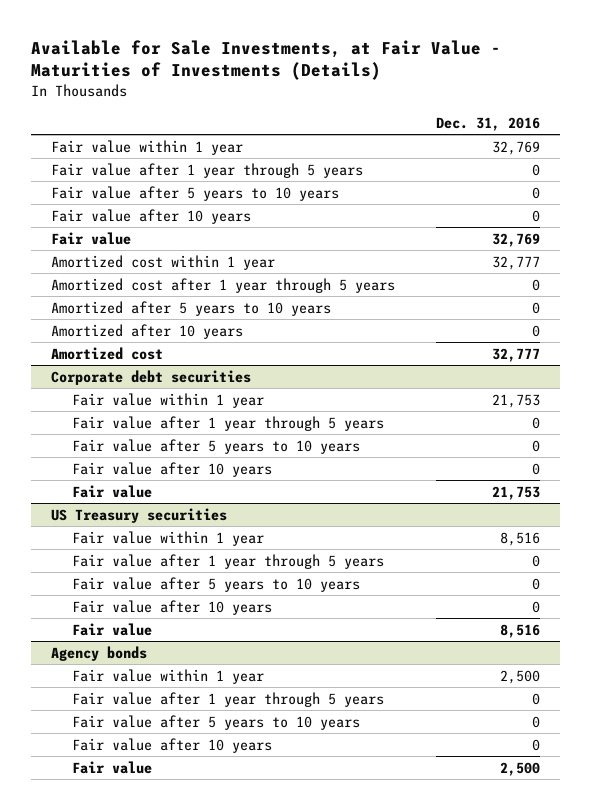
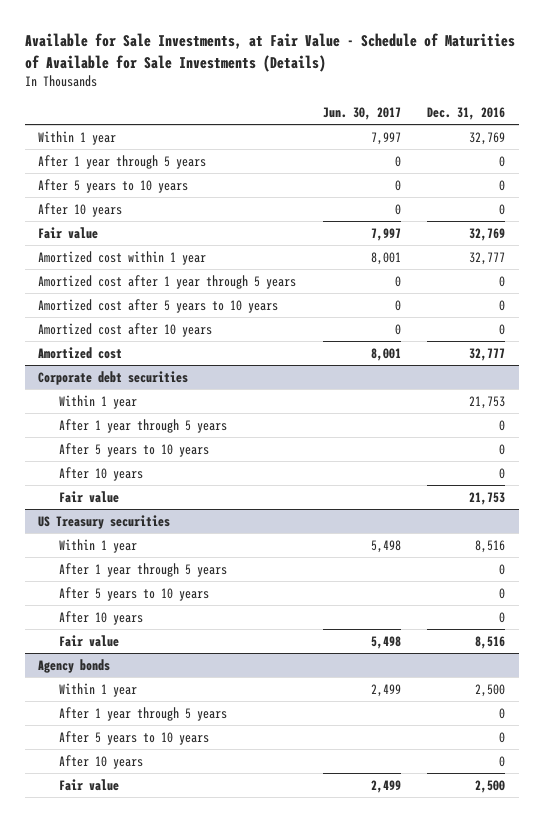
[30,39,501,81] Available for Sale Investments, at Fair Value - Maturities of Investments (Details) -> [25,33,516,72] Available for Sale Investments, at Fair Value - Schedule of Maturities of Available for Sale Investments (Details)
none -> [322,106,401,120] Jun. 30, 2017
[51,139,244,155] Fair value within 1 year -> [38,130,117,145] Within 1 year
[51,162,364,178] Fair value after 1 year through 5 years -> [38,154,207,169] After 1 year through 5 years
[51,185,340,201] Fair value after 5 years to 10 years -> [38,178,189,193] After 5 years to 10 years
[51,208,252,224] Fair value after 10 years -> [38,202,123,217] After 10 years
[51,300,332,316] Amortized after 5 years to 10 years -> [38,298,279,313] Amortized cost after 5 years to 10 years
[51,323,244,339] Amortized after 10 years -> [38,322,213,337] Amortized cost after 10 years
[71,392,264,408] Fair value within 1 year -> [59,394,138,409] Within 1 year
[71,415,384,431] Fair value after 1 year through 5 years -> [59,418,228,433] After 1 year through 5 years
[71,438,360,454] Fair value after 5 years to 10 years -> [59,442,210,457] After 5 years to 10 years
[71,461,272,477] Fair value after 10 years -> [59,466,144,481] After 10 years
[71,530,264,546] Fair value within 1 year -> [59,538,138,553] Within 1 year
[71,553,384,569] Fair value after 1 year through 5 years -> [59,562,228,577] After 1 year through 5 years
[71,576,360,592] Fair value after 5 years to 10 years -> [59,586,210,601] After 5 years to 10 years
[71,599,272,615] Fair value after 10 years -> [59,610,144,625] After 10 years
[71,668,264,684] Fair value within 1 year -> [59,682,138,697] Within 1 year
[71,691,384,707] Fair value after 1 year through 5 years -> [59,706,228,721] After 1 year through 5 years
[71,714,360,730] Fair value after 5 years to 10 years -> [59,730,210,745] After 5 years to 10 years
[71,737,272,753] Fair value after 10 years -> [59,754,144,769] After 10 years

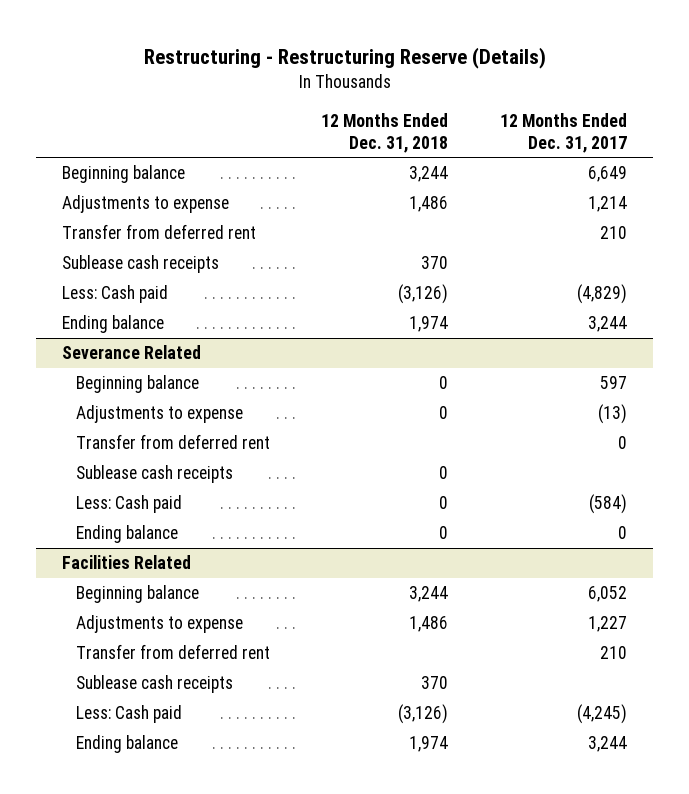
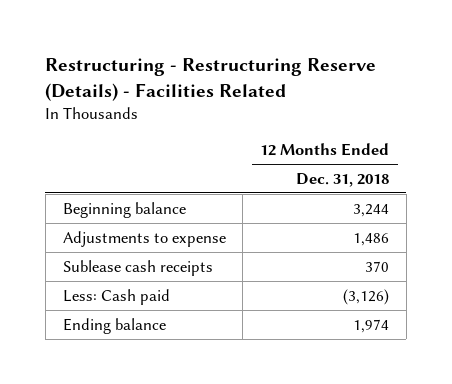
[143,46,546,69] Restructuring - Restructuring Reserve (Details) -> [45,57,377,101] Restructuring - Restructuring Reserve (Details) - Facilities Related
[499,112,627,153] 12 Months Ended Dec. 31, 2017 -> none
[62,224,257,240] Transfer from deferred rent -> none
[62,345,202,360] Severance Related -> none
[75,375,199,394] Beginning balance -> none
[75,405,243,424] Adjustments to expense -> none
[75,434,270,450] Transfer from deferred rent -> none
[75,465,233,484] Sublease cash receipts -> none
[75,495,182,514] Less: Cash paid -> none
[75,525,178,544] Ending balance -> none
[62,555,192,570] Facilities Related -> none
[75,585,199,604] Beginning balance -> none
[75,615,243,634] Adjustments to expense -> none
[75,644,270,660] Transfer from deferred rent -> none
[75,675,233,694] Sublease cash receipts -> none
[75,705,182,724] Less: Cash paid -> none
[75,735,178,754] Ending balance -> none

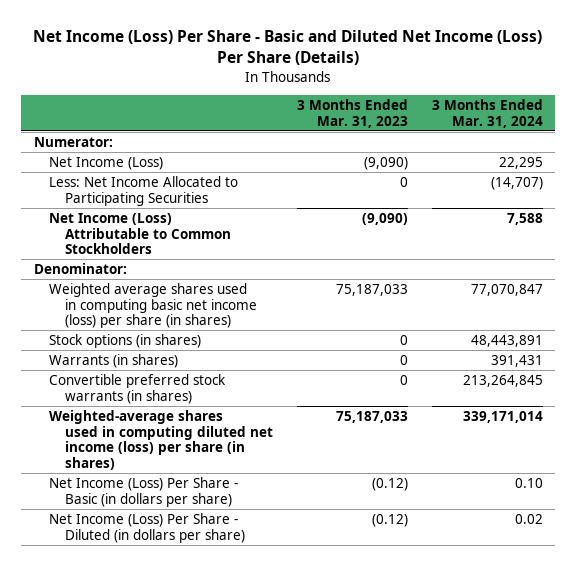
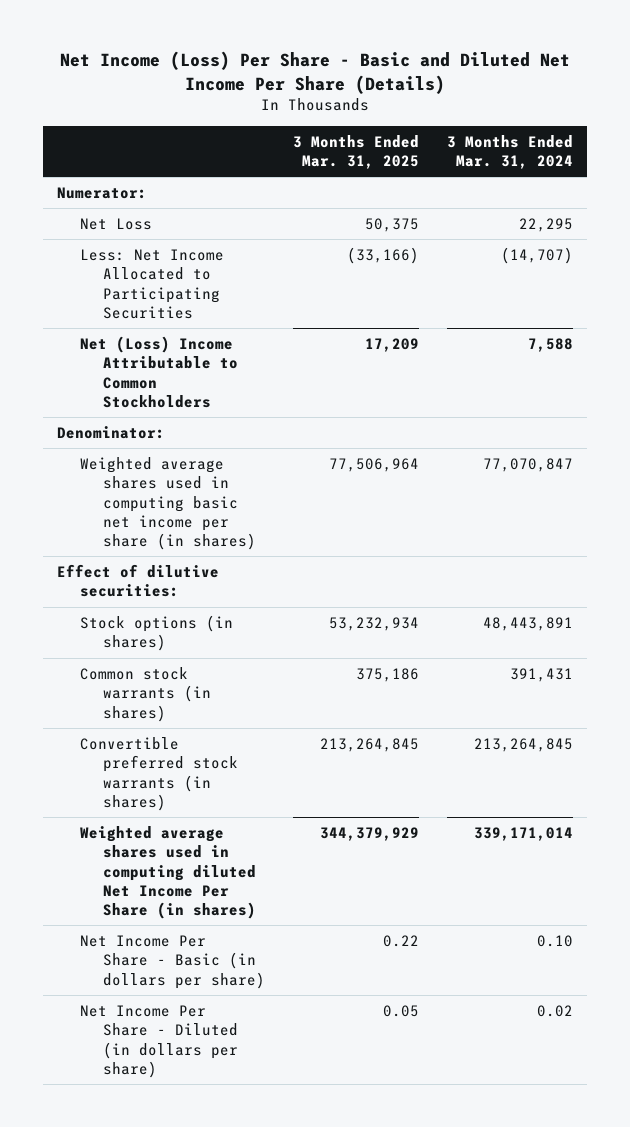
[33,30,543,66] Net Income (Loss) Per Share - Basic and Diluted Net Income (Loss) Per Share (Details) -> [60,51,571,94] Net Income (Loss) Per Share - Basic and Diluted Net Income Per Share (Details)
[297,99,409,128] 3 Months Ended Mar. 31, 2023 -> none
none -> [292,134,419,169] 3 Months Ended Mar. 31, 2025
[49,156,164,170] Net Income (Loss) -> [79,217,152,230] Net Loss
[49,212,232,255] Net Income (Loss) Attributable to Common Stockholders -> [79,335,238,408] Net (Loss) Income Attributable to Common Stockholders
[49,282,258,329] Weighted average shares used in computing basic net income (loss) per share (in shares) -> [79,456,256,551] Weighted average shares used in computing basic net income per share (in shares)
none -> [56,563,219,598] Effect of dilutive securities:
[49,353,179,368] Warrants (in shares) -> [79,666,211,722] Common stock warrants (in shares)
[49,409,274,470] Weighted-average shares used in computing diluted net income (loss) per share (in shares) -> [79,825,256,920] Weighted average shares used in computing diluted Net Income Per Share (in shares)
[49,476,239,507] Net Income (Loss) Per Share - Basic (in dollars per share) -> [79,934,265,989] Net Income Per Share - Basic (in dollars per share)
[49,512,246,543] Net Income (Loss) Per Share - Diluted (in dollars per share) -> [79,1004,238,1078] Net Income Per Share - Diluted (in dollars per share)

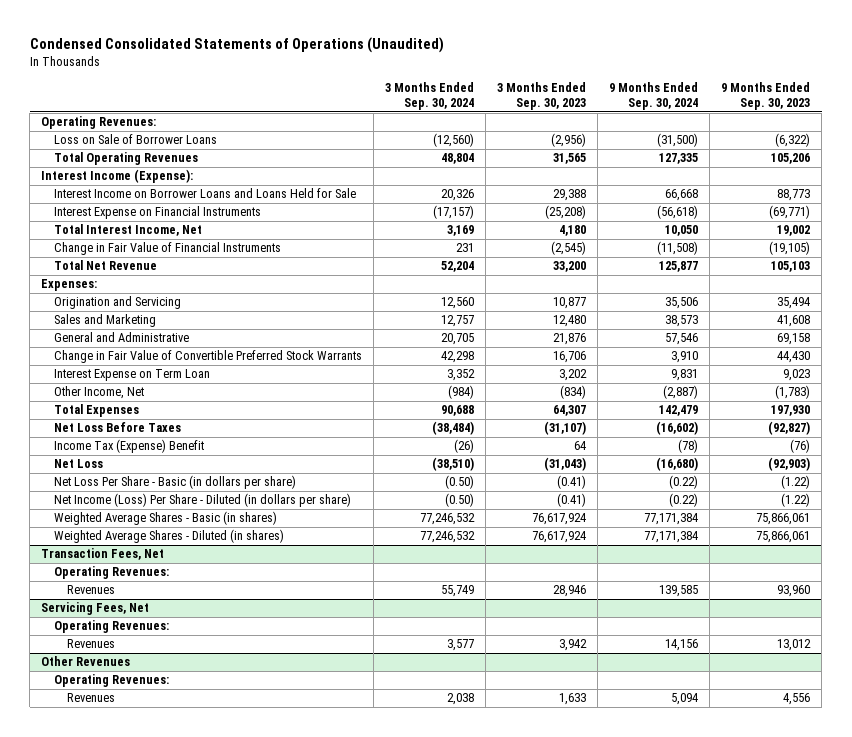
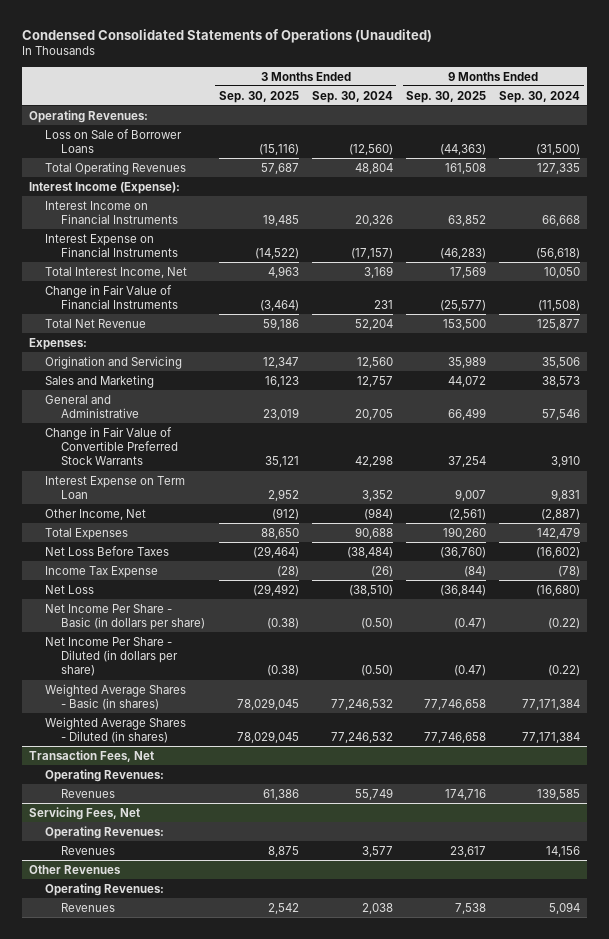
[497,82,587,111] 3 Months Ended Sep. 30, 2023 -> none
[721,82,811,111] 9 Months Ended Sep. 30, 2023 -> none
none -> [218,90,299,103] Sep. 30, 2025
none -> [406,90,487,103] Sep. 30, 2025
[54,188,357,199] Interest Income on Borrower Loans and Loans Held for Sale -> [45,200,179,225] Interest Income on Financial Instruments
[54,439,205,454] Income Tax (Expense) Benefit -> [45,565,159,578] Income Tax Expense
[54,475,297,490] Net Loss Per Share - Basic (in dollars per share) -> [45,603,206,631] Net Income Per Share - Basic (in dollars per share)
[54,493,352,508] Net Income (Loss) Per Share - Diluted (in dollars per share) -> [45,636,179,677] Net Income Per Share - Diluted (in dollars per share)

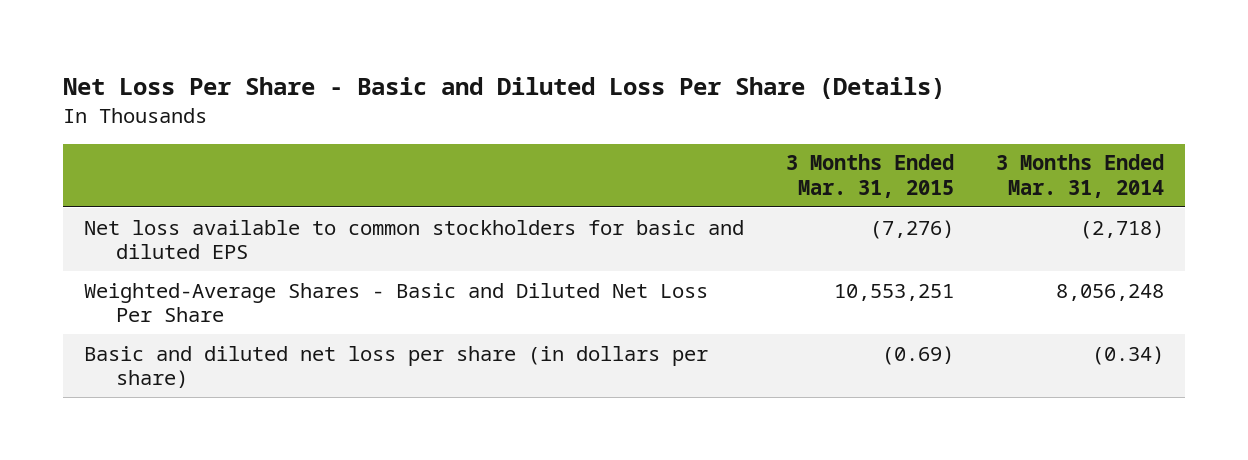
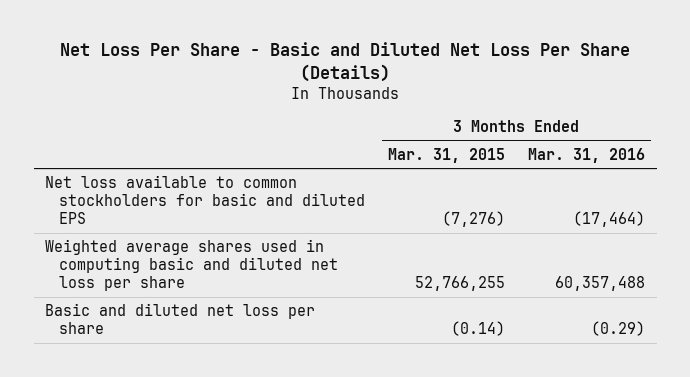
[63,77,946,100] Net Loss Per Share - Basic and Diluted Loss Per Share (Details) -> [60,42,631,82] Net Loss Per Share - Basic and Diluted Net Loss Per Share (Details)
[995,154,1164,198] 3 Months Ended Mar. 31, 2014 -> none
none -> [527,148,645,164] Mar. 31, 2016
[84,282,709,323] Weighted-Average Shares - Basic and Diluted Net Loss Per Share -> [45,239,338,292] Weighted average shares used in computing basic and diluted net loss per share
[834,283,955,301] 10,553,251 -> [414,276,505,292] 52,766,255
[84,345,709,389] Basic and diluted net loss per share (in dollars per share) -> [45,303,316,335] Basic and diluted net loss per share
[882,345,955,365] (0.69) -> [450,321,505,337] (0.14)

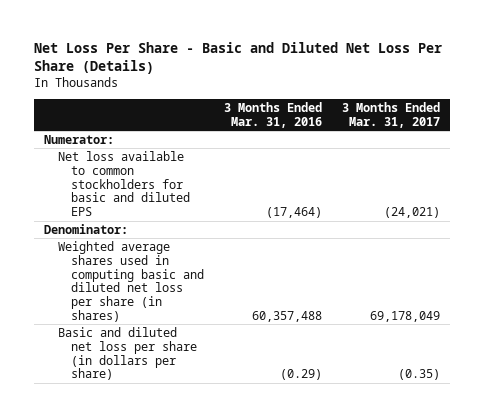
[387,148,505,164] Mar. 31, 2015 -> none
none -> [342,101,441,128] 3 Months Ended Mar. 31, 2017
none -> [44,134,115,144] Numerator:
none -> [44,223,129,234] Denominator:
[45,239,338,292] Weighted average shares used in computing basic and diluted net loss per share -> [57,240,205,323] Weighted average shares used in computing basic and diluted net loss per share (in shares)
[45,303,316,335] Basic and diluted net loss per share -> [57,326,198,381] Basic and diluted net loss per share (in dollars per share)

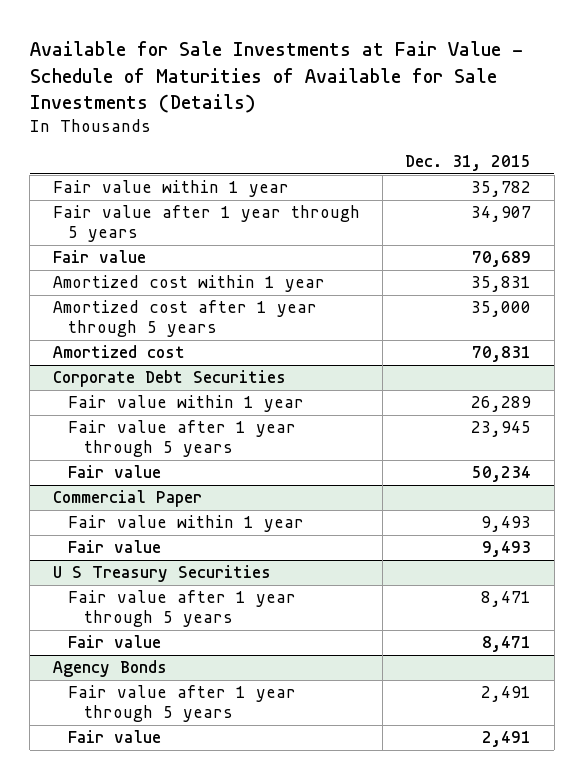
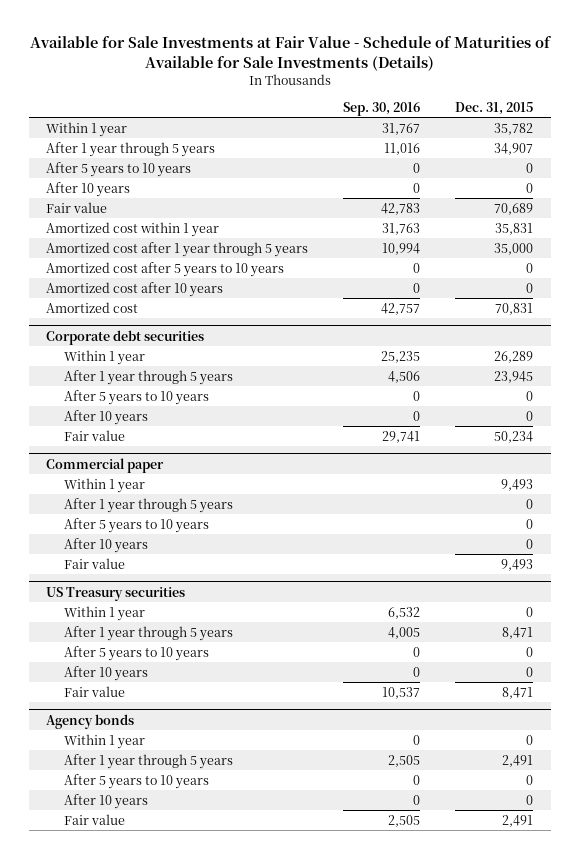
none -> [343,101,421,116] Sep. 30, 2016
[52,180,289,198] Fair value within 1 year -> [46,121,128,137] Within 1 year
[52,205,360,243] Fair value after 1 year through 5 years -> [46,141,216,157] After 1 year through 5 years
none -> [46,161,192,177] After 5 years to 10 years
none -> [46,181,131,197] After 10 years
none -> [46,261,285,277] Amortized cost after 5 years to 10 years
none -> [46,281,224,297] Amortized cost after 10 years
[52,370,286,388] Corporate Debt Securities -> [46,329,205,345] Corporate debt securities
[68,395,305,413] Fair value within 1 year -> [64,349,146,365] Within 1 year
[68,420,297,458] Fair value after 1 year through 5 years -> [64,369,234,385] After 1 year through 5 years
none -> [64,389,210,405] After 5 years to 10 years
none -> [64,409,149,425] After 10 years
[52,490,202,508] Commercial Paper -> [46,457,165,473] Commercial paper
[68,515,305,533] Fair value within 1 year -> [64,477,146,493] Within 1 year
none -> [64,497,234,513] After 1 year through 5 years
none -> [64,517,210,533] After 5 years to 10 years
none -> [64,537,149,553] After 10 years
[52,565,271,583] U S Treasury Securities -> [46,586,186,601] US Treasury securities
none -> [64,605,146,621] Within 1 year
[68,590,297,628] Fair value after 1 year through 5 years -> [64,625,234,641] After 1 year through 5 years
none -> [64,645,210,661] After 5 years to 10 years
none -> [64,665,149,681] After 10 years
[52,660,167,678] Agency Bonds -> [46,713,135,729] Agency bonds
none -> [64,733,146,749] Within 1 year
[68,685,297,723] Fair value after 1 year through 5 years -> [64,753,234,769] After 1 year through 5 years
none -> [64,773,210,789] After 5 years to 10 years
none -> [64,793,149,809] After 10 years

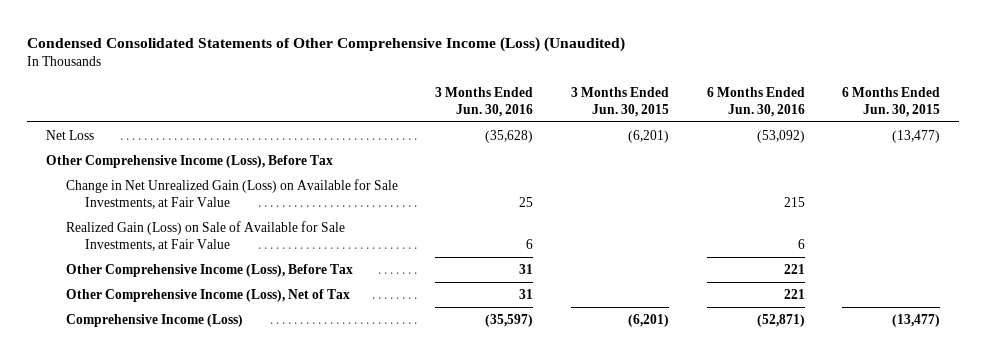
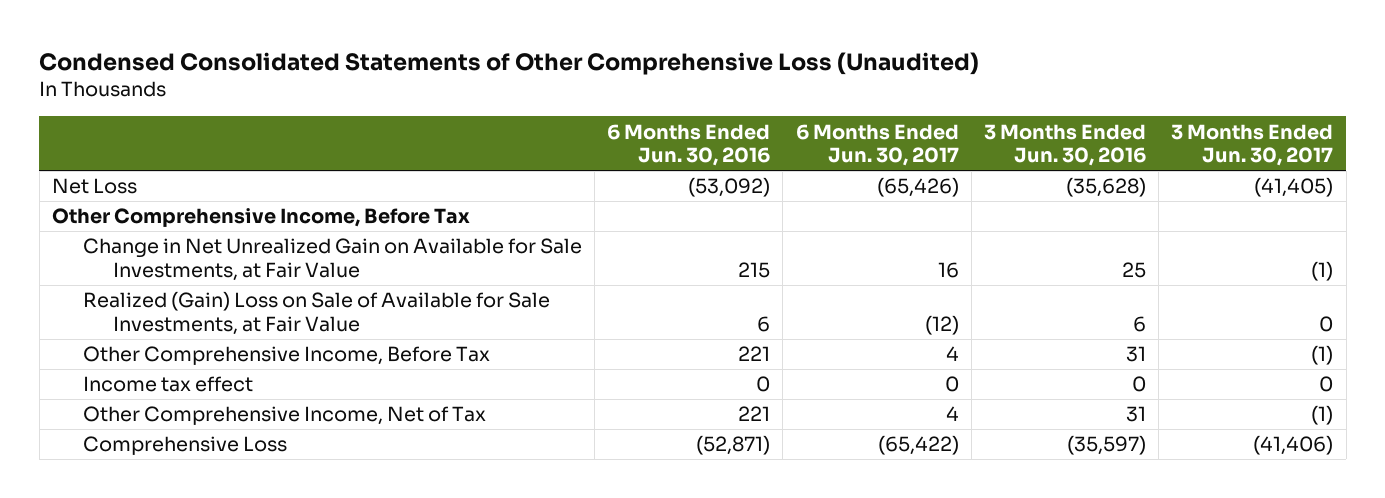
[27,37,626,53] Condensed Consolidated Statements of Other Comprehensive Income (Loss) (Unaudited) -> [39,51,980,75] Condensed Consolidated Statements of Other Comprehensive Loss (Unaudited)
[570,86,669,117] 3 Months Ended Jun. 30, 2015 -> none
[842,86,941,117] 6 Months Ended Jun. 30, 2015 -> none
none -> [795,123,959,167] 6 Months Ended Jun. 30, 2017
none -> [1171,123,1334,167] 3 Months Ended Jun. 30, 2017
[45,155,333,169] Other Comprehensive Income (Loss), Before Tax -> [51,208,470,228] Other Comprehensive Income, Before Tax
[65,179,398,209] Change in Net Unrealized Gain (Loss) on Available for Sale Investments, at Fair Value -> [82,238,582,281] Change in Net Unrealized Gain on Available for Sale Investments, at Fair Value
[65,221,345,251] Realized Gain (Loss) on Sale of Available for Sale Investments, at Fair Value -> [82,291,550,335] Realized (Gain) Loss on Sale of Available for Sale Investments, at Fair Value
[65,264,353,278] Other Comprehensive Income (Loss), Before Tax -> [82,346,490,366] Other Comprehensive Income, Before Tax
none -> [82,376,253,393] Income tax effect
[65,289,350,303] Other Comprehensive Income (Loss), Net of Tax -> [82,406,486,426] Other Comprehensive Income, Net of Tax
[65,314,243,328] Comprehensive Income (Loss) -> [82,436,287,456] Comprehensive Loss

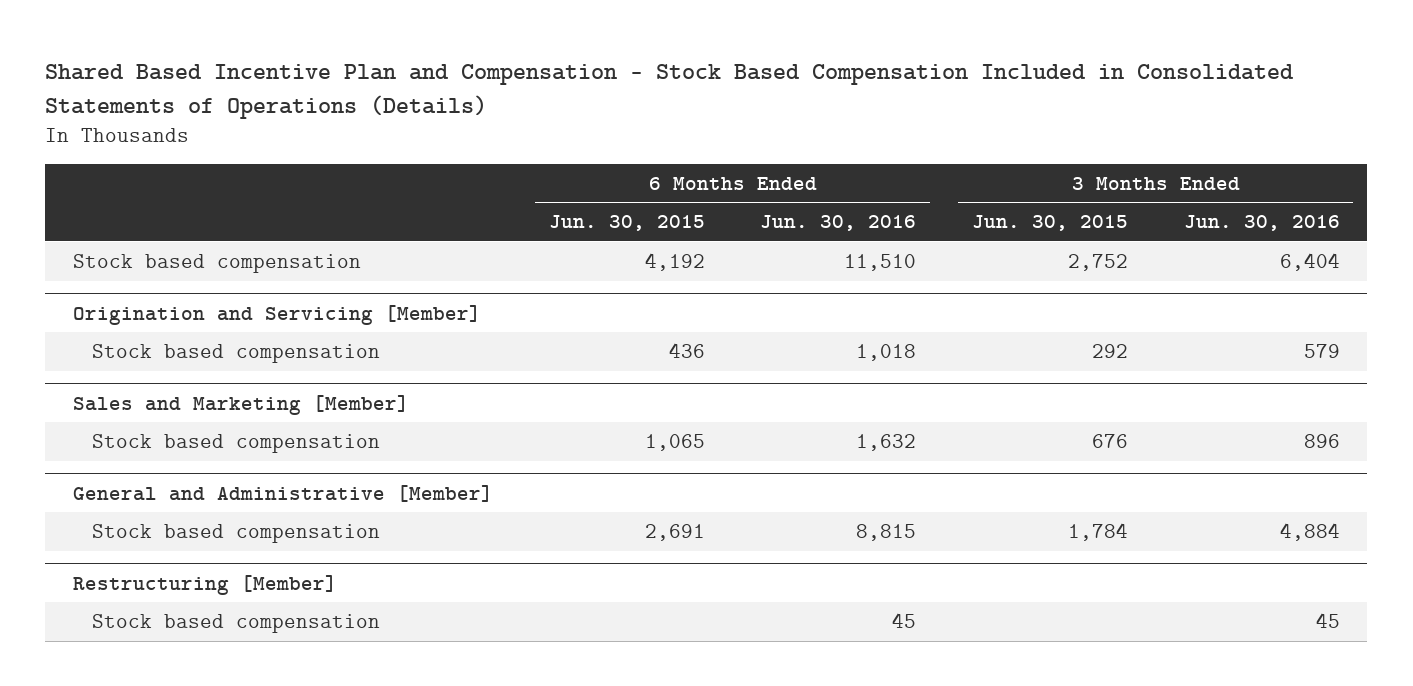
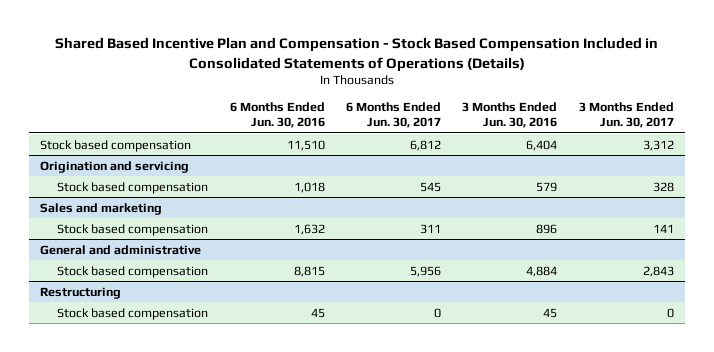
[548,215,705,232] Jun. 30, 2015 -> none
[971,215,1128,232] Jun. 30, 2015 -> none
none -> [346,102,442,129] 6 Months Ended Jun. 30, 2017
none -> [578,102,674,129] 3 Months Ended Jun. 30, 2017
[73,304,482,325] Origination and Servicing [Member] -> [39,160,189,173] Origination and servicing
[73,394,410,415] Sales and Marketing [Member] -> [39,202,162,215] Sales and marketing
[73,484,494,502] General and Administrative [Member] -> [39,244,201,255] General and administrative
[73,574,338,595] Restructuring [Member] -> [39,286,121,299] Restructuring

